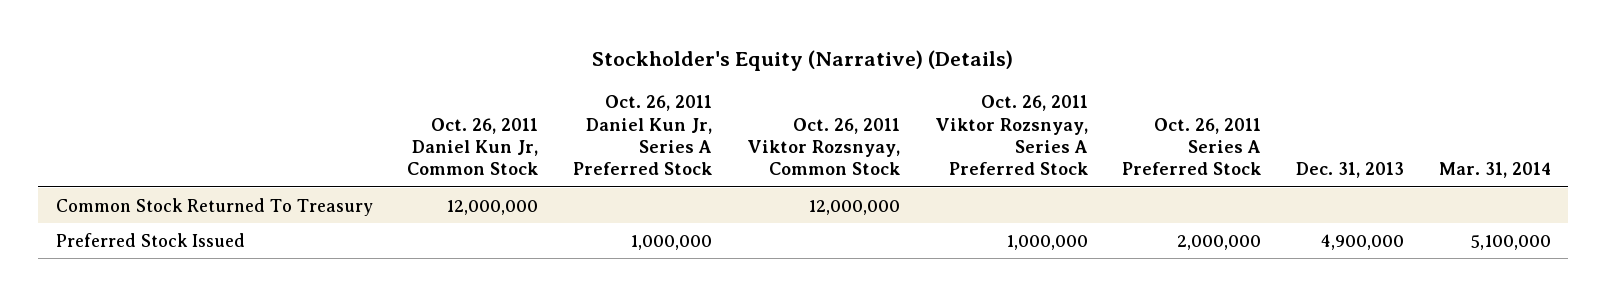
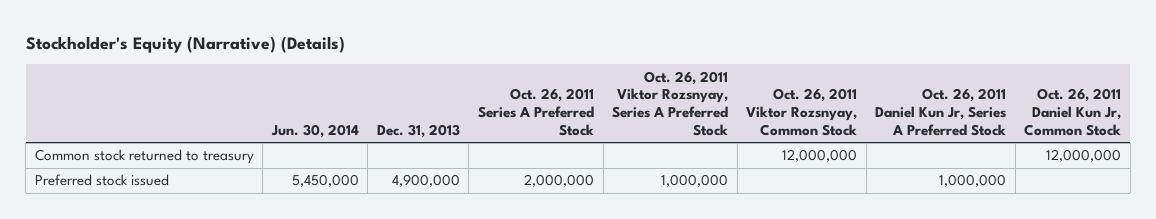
[1439,162,1552,179] Mar. 31, 2014 -> none
none -> [270,123,359,138] Jun. 30, 2014
[55,197,373,216] Common Stock Returned To Treasury -> [34,149,254,165] Common stock returned to treasury
[55,232,245,247] Preferred Stock Issued -> [34,174,169,187] Preferred stock issued

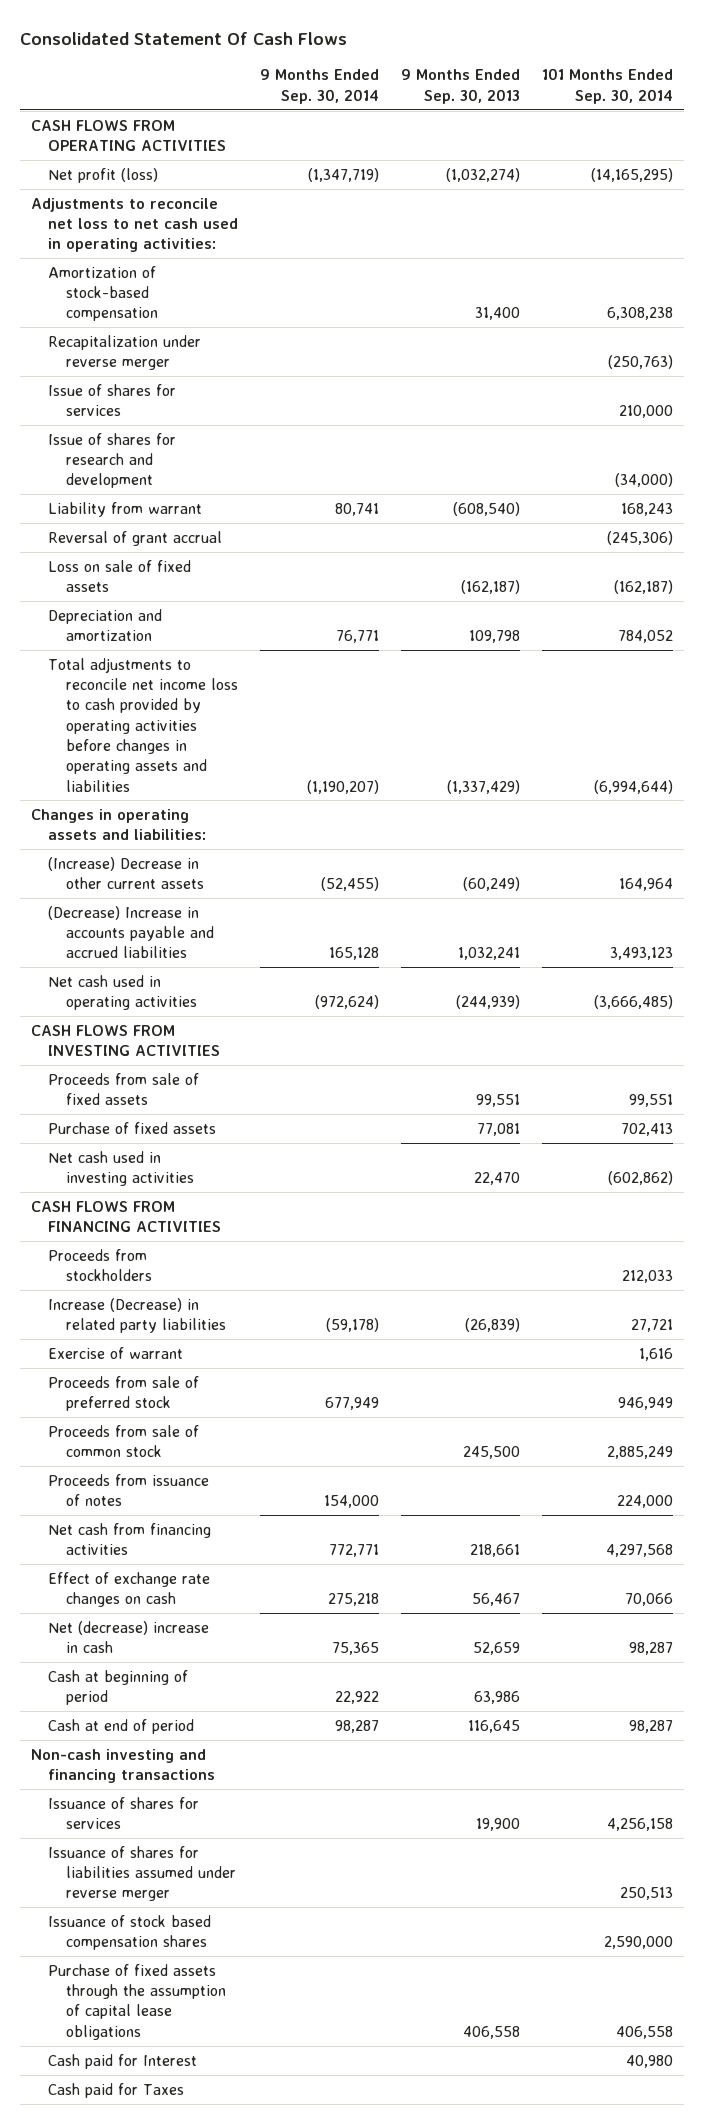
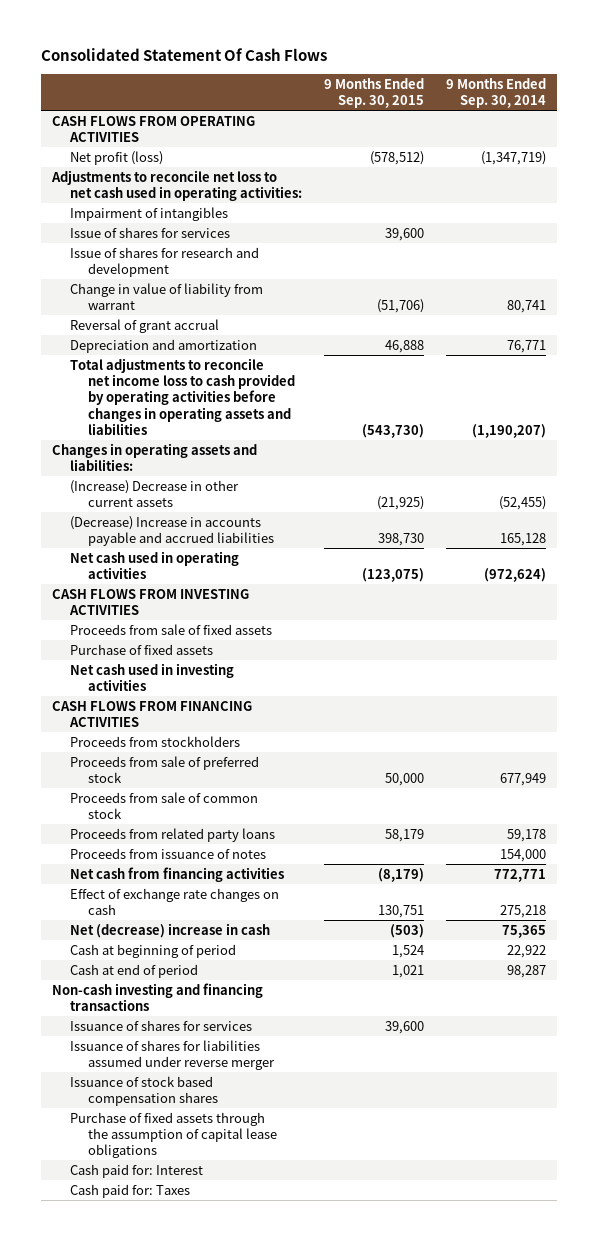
[401,69,521,104] 9 Months Ended Sep. 30, 2013 -> none
[541,68,673,104] 101 Months Ended Sep. 30, 2014 -> none
none -> [324,77,425,109] 9 Months Ended Sep. 30, 2015
[48,265,158,322] Amortization of stock-based compensation -> none
[48,334,202,371] Recapitalization under reverse merger -> none
none -> [70,206,229,221] Impairment of intangibles
[48,501,203,517] Liability from warrant -> [70,282,264,310] Change in value of liability from warrant
[48,559,192,593] Loss on sale of fixed assets -> none
[48,1297,226,1334] Increase (Decrease) in related party liabilities -> none
[48,1346,184,1359] Exercise of warrant -> none
none -> [70,827,276,842] Proceeds from related party loans
[48,2053,198,2069] Cash paid for Interest -> [70,1163,204,1178] Cash paid for: Interest
[48,2082,185,2098] Cash paid for Taxes -> [70,1183,191,1198] Cash paid for: Taxes

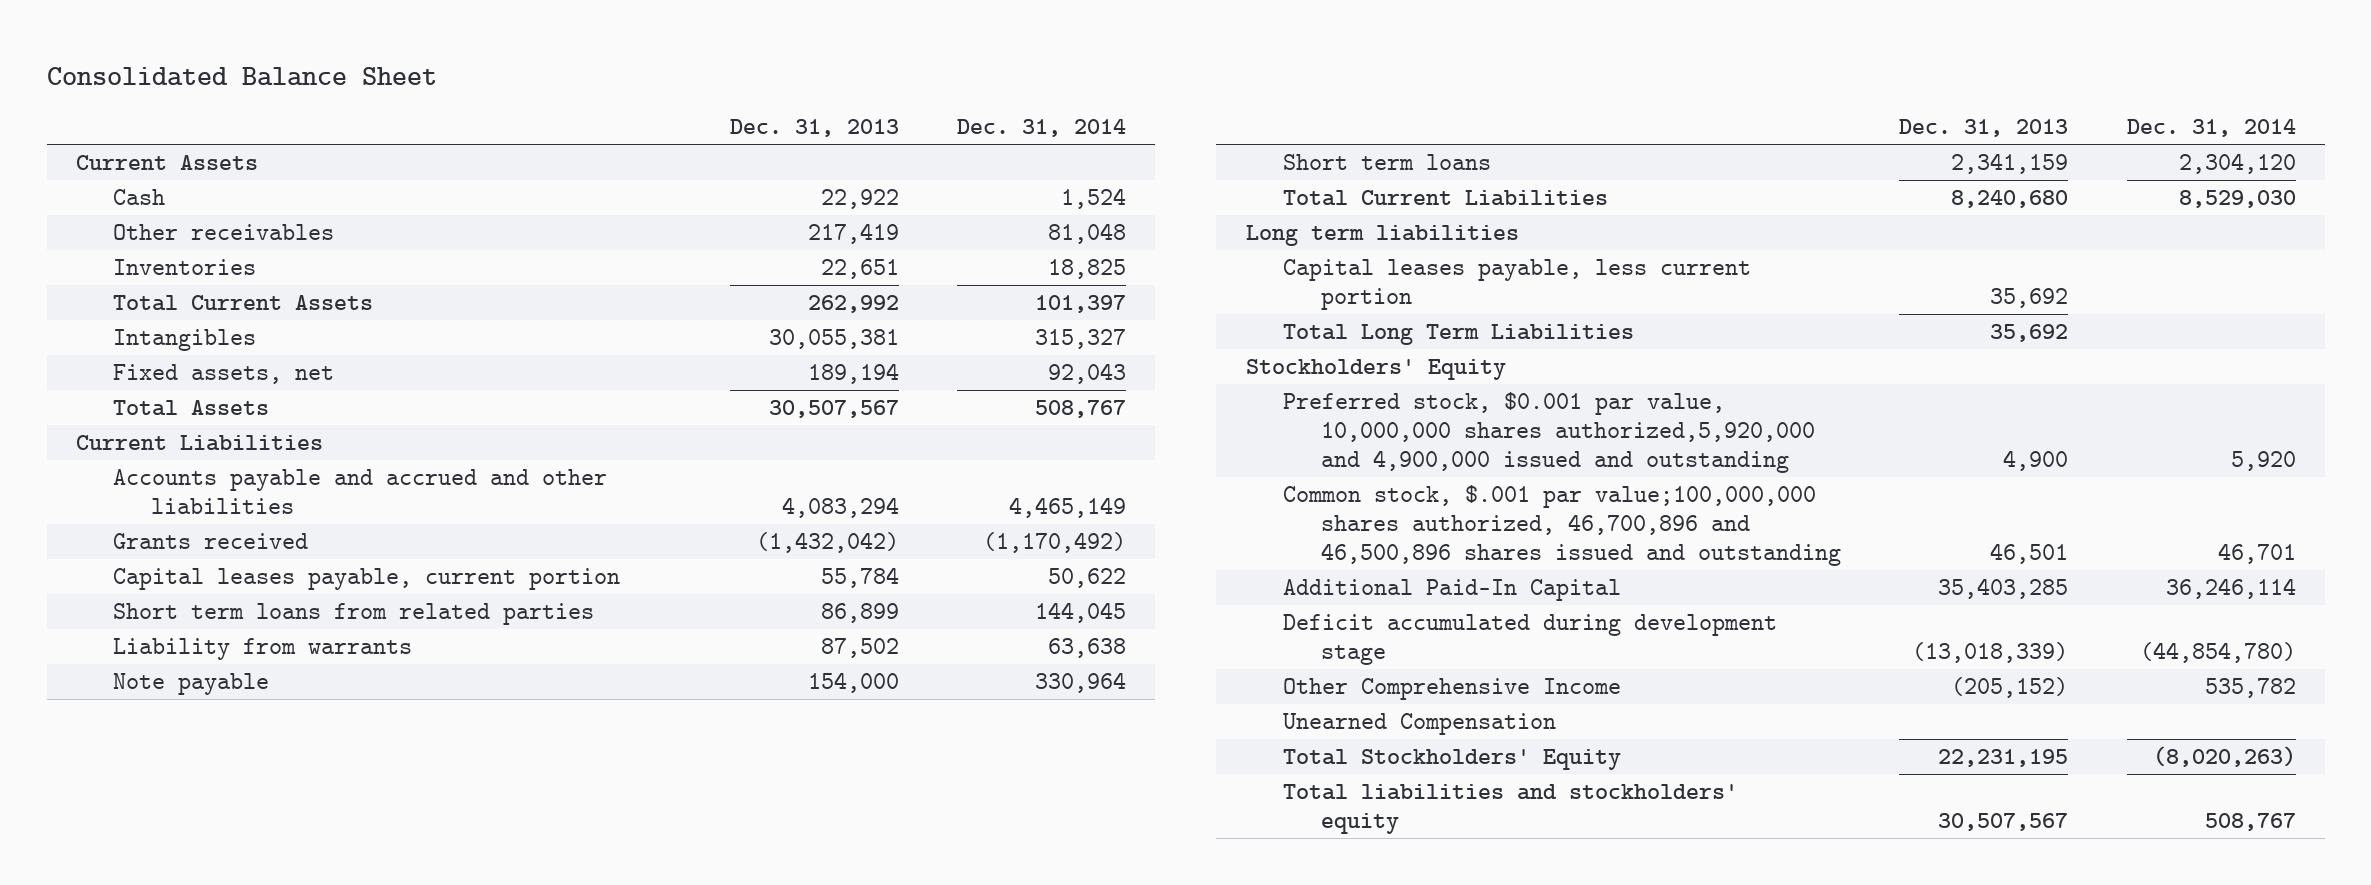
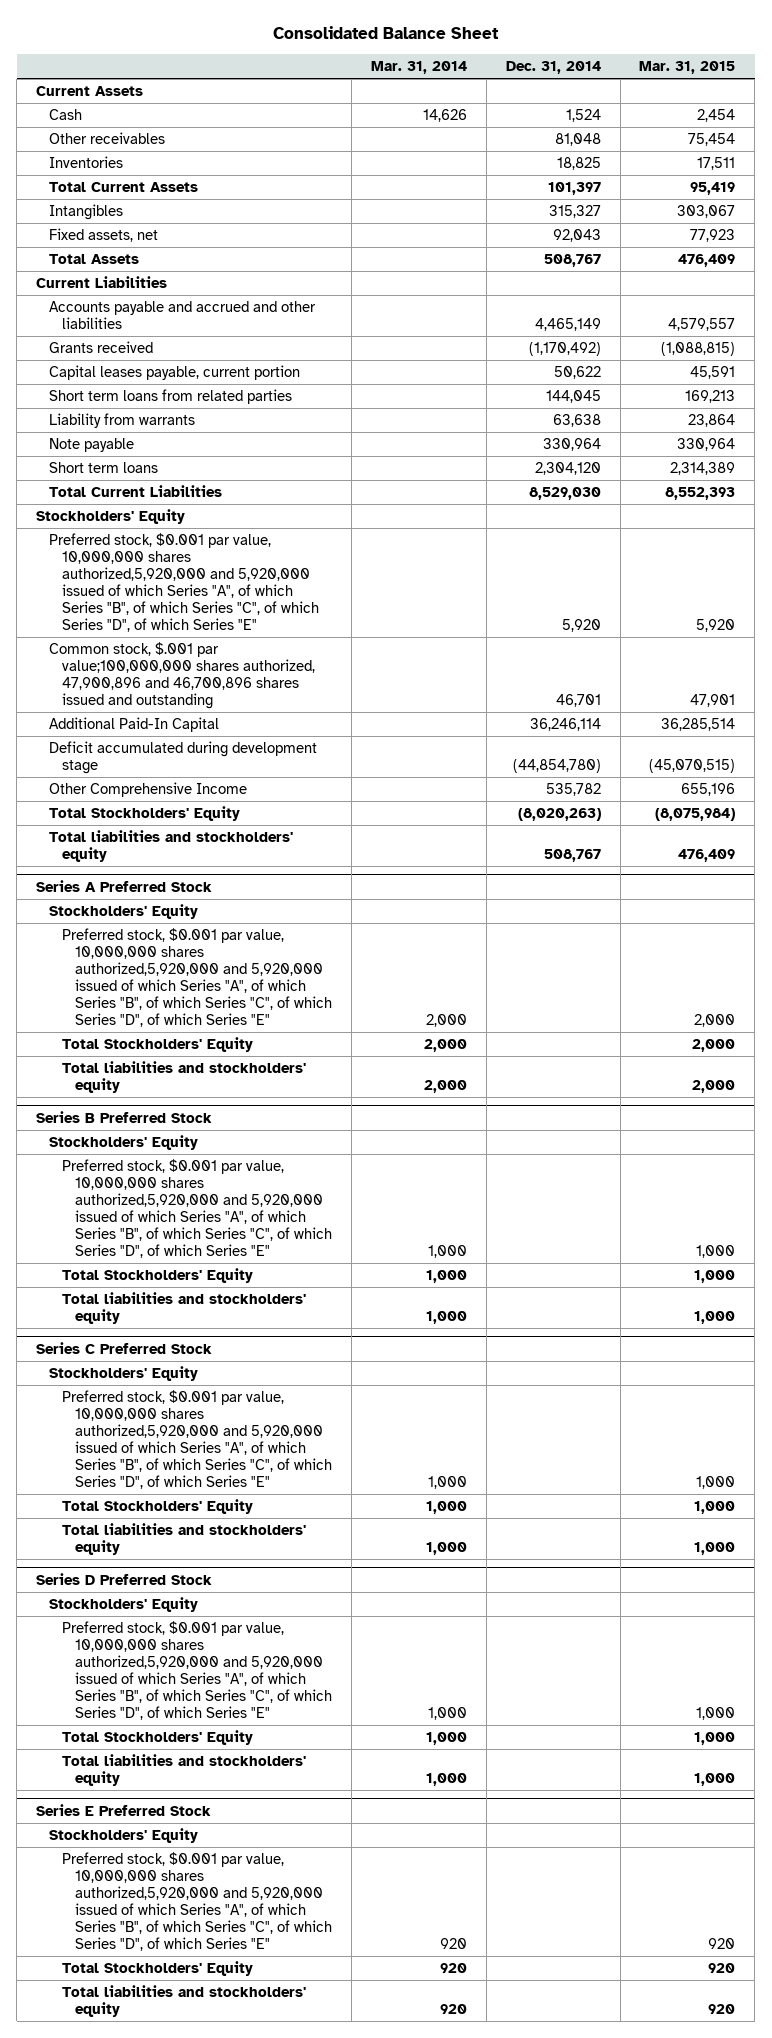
[729,119,899,138] Dec. 31, 2013 -> none
none -> [370,60,467,74] Mar. 31, 2014
none -> [639,60,736,74] Mar. 31, 2015
[1245,225,1519,247] Long term liabilities -> none
[1283,259,1752,310] Capital leases payable, less current portion -> none
[1283,324,1635,346] Total Long Term Liabilities -> none
[1283,392,1816,473] Preferred stock, $0.001 par value, 10,000,000 shares authorized,5,920,000 and 4,900,000 issued and outstanding -> [49,533,320,633] Preferred stock, $0.001 par value, 10,000,000 shares authorized,5,920,000 and 5,920,000 issued of which Series "A", of which Series "B", of which Series "C", of which Series "D", of which Series "E"
[1283,485,1842,566] Common stock, $.001 par value;100,000,000 shares authorized, 46,700,896 and 46,500,896 shares issued and outstanding -> [49,642,316,710] Common stock, $.001 par value;100,000,000 shares authorized, 47,900,896 and 46,700,896 shares issued and outstanding
[1283,713,1557,736] Unearned Compensation -> none
none -> [36,879,213,892] Series A Preferred Stock
none -> [49,904,199,920] Stockholders' Equity
none -> [62,928,333,1028] Preferred stock, $0.001 par value, 10,000,000 shares authorized,5,920,000 and 5,920,000 issued of which Series "A", of which Series "B", of which Series "C", of which Series "D", of which Series "E"
none -> [62,1037,254,1053] Total Stockholders' Equity
none -> [62,1061,307,1094] Total liabilities and stockholders' equity
none -> [36,1110,213,1123] Series B Preferred Stock
none -> [49,1135,199,1151] Stockholders' Equity
none -> [62,1159,333,1259] Preferred stock, $0.001 par value, 10,000,000 shares authorized,5,920,000 and 5,920,000 issued of which Series "A", of which Series "B", of which Series "C", of which Series "D", of which Series "E"
none -> [62,1268,254,1284] Total Stockholders' Equity
none -> [62,1292,307,1325] Total liabilities and stockholders' equity
none -> [36,1341,213,1354] Series C Preferred Stock
none -> [49,1366,199,1382] Stockholders' Equity
none -> [62,1390,333,1490] Preferred stock, $0.001 par value, 10,000,000 shares authorized,5,920,000 and 5,920,000 issued of which Series "A", of which Series "B", of which Series "C", of which Series "D", of which Series "E"
none -> [62,1499,254,1515] Total Stockholders' Equity
none -> [62,1523,307,1556] Total liabilities and stockholders' equity
none -> [36,1572,213,1585] Series D Preferred Stock
none -> [49,1597,199,1613] Stockholders' Equity
none -> [62,1621,333,1721] Preferred stock, $0.001 par value, 10,000,000 shares authorized,5,920,000 and 5,920,000 issued of which Series "A", of which Series "B", of which Series "C", of which Series "D", of which Series "E"
none -> [62,1730,254,1746] Total Stockholders' Equity
none -> [62,1754,307,1787] Total liabilities and stockholders' equity
none -> [36,1803,212,1816] Series E Preferred Stock
none -> [49,1828,199,1844] Stockholders' Equity
none -> [62,1852,333,1952] Preferred stock, $0.001 par value, 10,000,000 shares authorized,5,920,000 and 5,920,000 issued of which Series "A", of which Series "B", of which Series "C", of which Series "D", of which Series "E"
none -> [62,1961,254,1977] Total Stockholders' Equity
none -> [62,1985,307,2018] Total liabilities and stockholders' equity

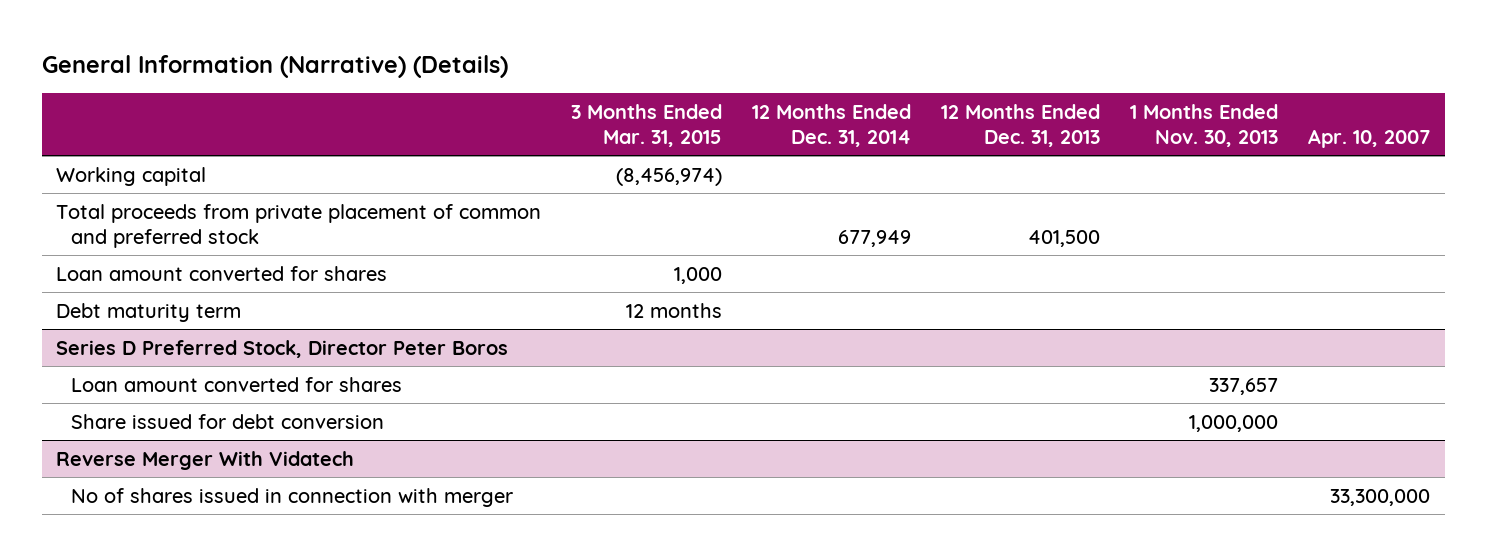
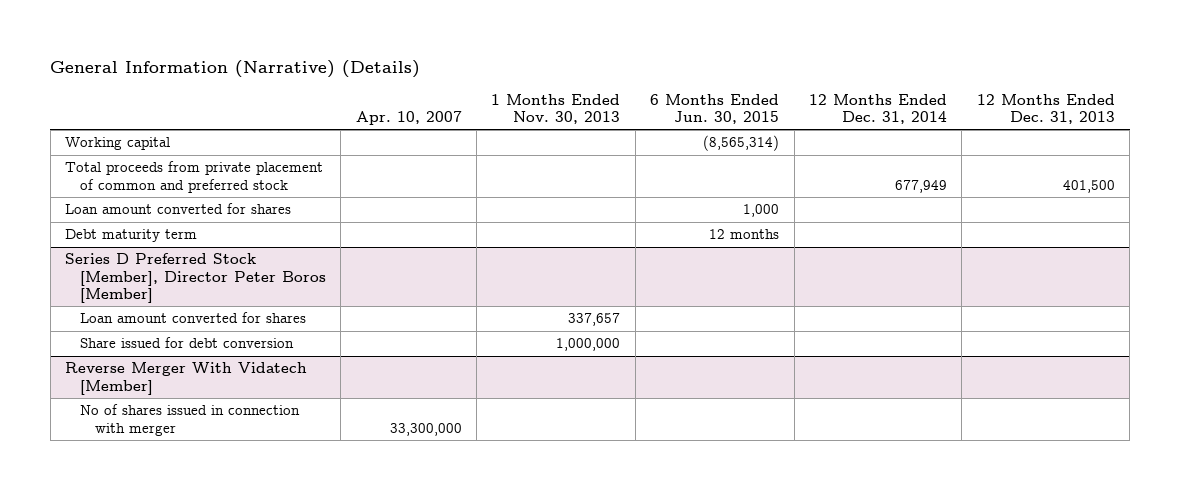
[571,103,723,148] 3 Months Ended Mar. 31, 2015 -> none
none -> [650,94,780,125] 6 Months Ended Jun. 30, 2015
[56,339,509,358] Series D Preferred Stock, Director Peter Boros -> [64,253,326,303] Series D Preferred Stock [Member], Director Peter Boros [Member]
[56,450,355,470] Reverse Merger With Vidatech -> [64,362,307,395] Reverse Merger With Vidatech [Member]

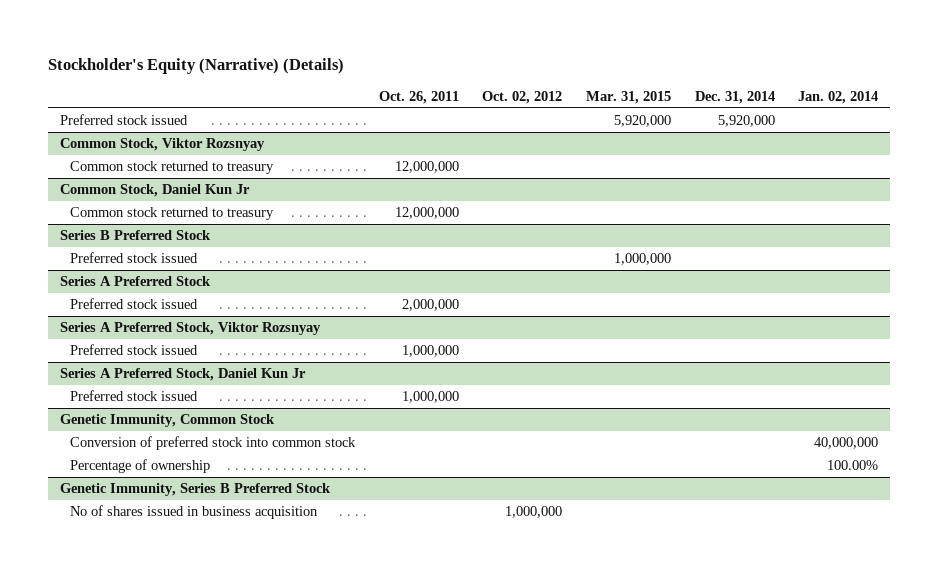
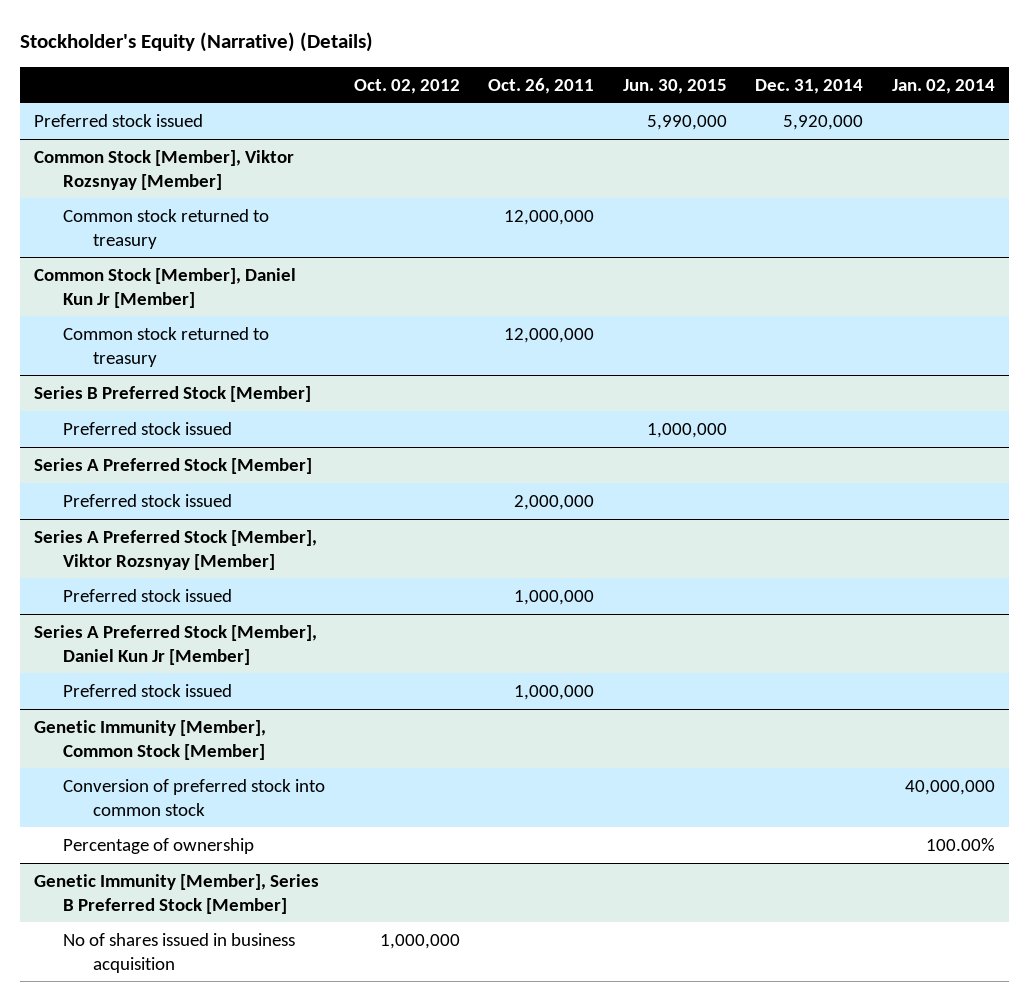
[585,90,671,104] Mar. 31, 2015 -> none
none -> [622,78,727,94] Jun. 30, 2015
[59,138,265,152] Common Stock, Viktor Rozsnyay -> [34,149,295,190] Common Stock [Member], Viktor Rozsnyay [Member]
[59,184,250,198] Common Stock, Daniel Kun Jr -> [34,267,297,308] Common Stock [Member], Daniel Kun Jr [Member]
[59,230,211,241] Series B Preferred Stock -> [34,385,312,402] Series B Preferred Stock [Member]
[59,276,211,287] Series A Preferred Stock -> [34,457,313,474] Series A Preferred Stock [Member]
[59,322,321,336] Series A Preferred Stock, Viktor Rozsnyay -> [34,529,318,570] Series A Preferred Stock [Member], Viktor Rozsnyay [Member]
[59,368,306,382] Series A Preferred Stock, Daniel Kun Jr -> [34,624,318,665] Series A Preferred Stock [Member], Daniel Kun Jr [Member]
[59,414,275,428] Genetic Immunity, Common Stock -> [34,719,267,760] Genetic Immunity [Member], Common Stock [Member]
[59,483,331,497] Genetic Immunity, Series B Preferred Stock -> [34,873,320,914] Genetic Immunity [Member], Series B Preferred Stock [Member]

